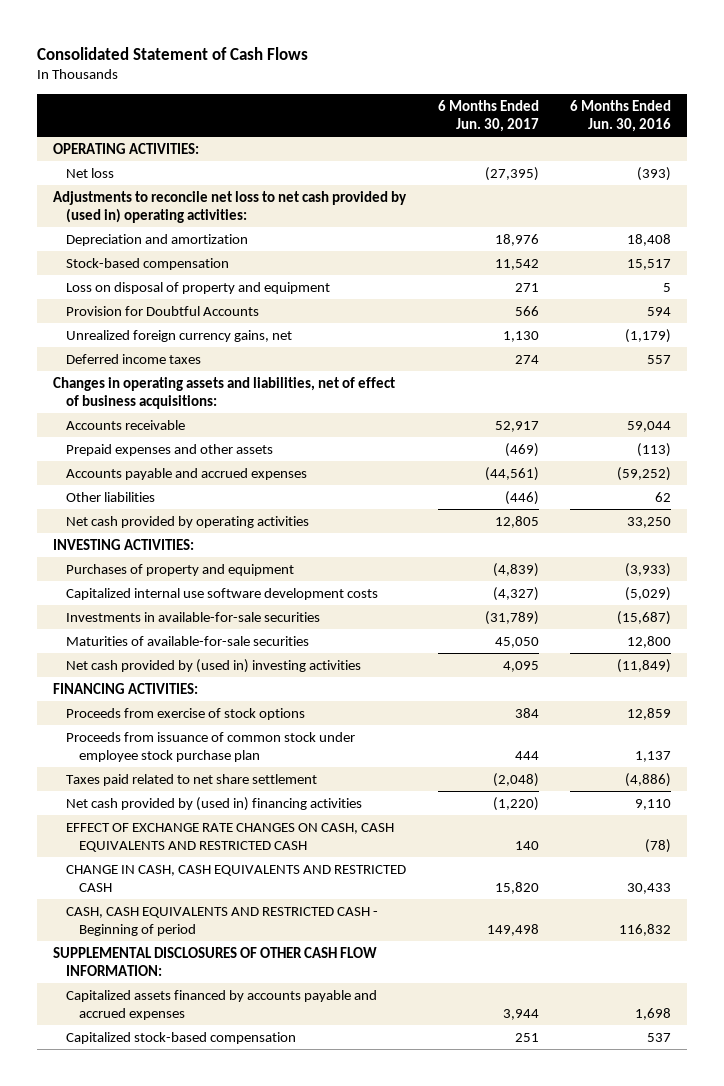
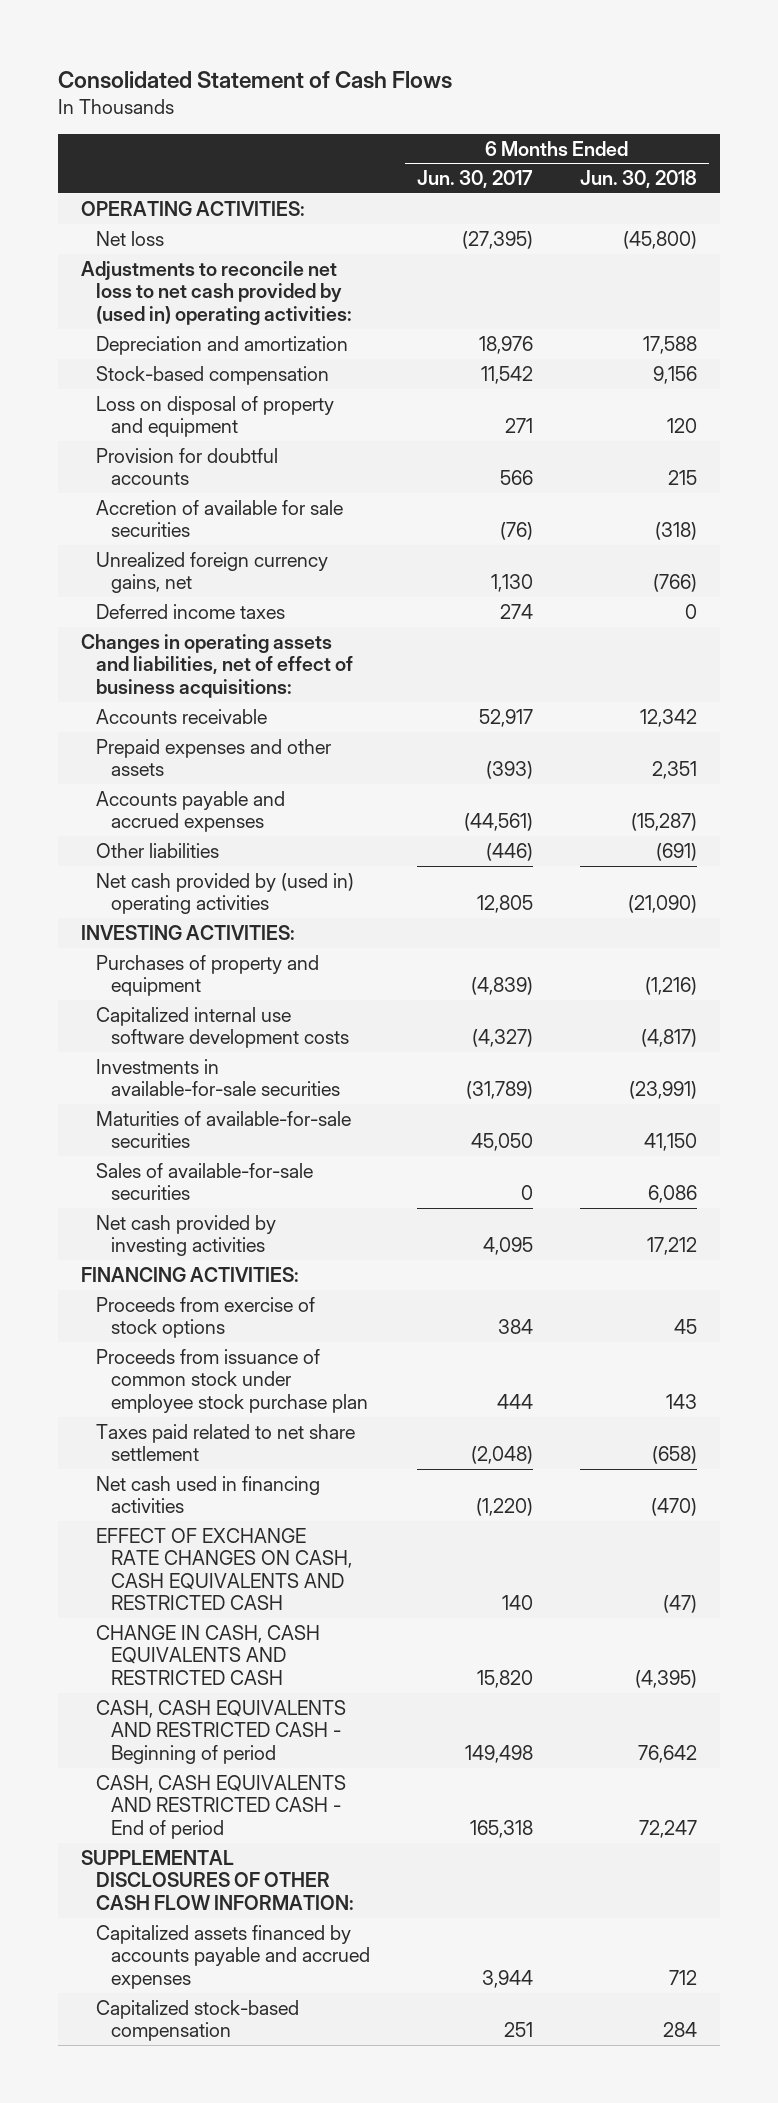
[570,99,672,132] 6 Months Ended Jun. 30, 2016 -> none
none -> [579,170,697,189] Jun. 30, 2018
[65,305,259,316] Provision for Doubtful Accounts -> [96,447,279,486] Provision for doubtful accounts
none -> [96,499,344,538] Accretion of available for sale securities
[504,442,539,457] (469) -> [485,761,533,780] (393)
[65,515,309,528] Net cash provided by operating activities -> [96,872,355,915] Net cash provided by (used in) operating activities
none -> [96,1162,314,1201] Sales of available-for-sale securities
[65,658,361,673] Net cash provided by (used in) investing activities -> [96,1214,277,1257] Net cash provided by investing activities
[65,796,362,811] Net cash provided by (used in) financing activities -> [96,1475,321,1514] Net cash used in financing activities
none -> [96,1774,347,1839] CASH, CASH EQUIVALENTS AND RESTRICTED CASH - End of period

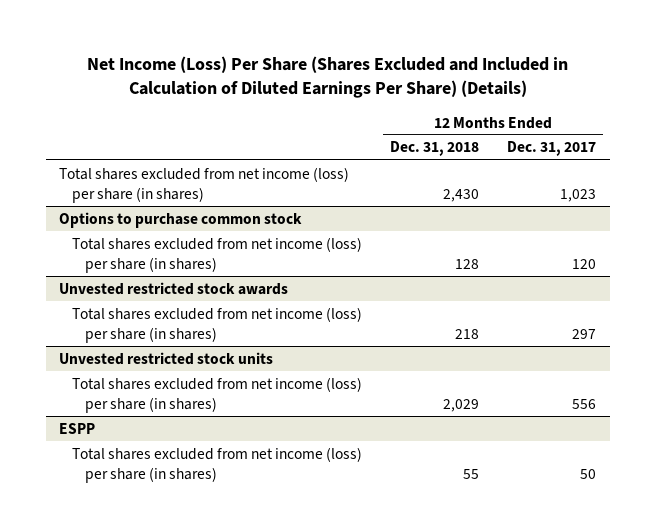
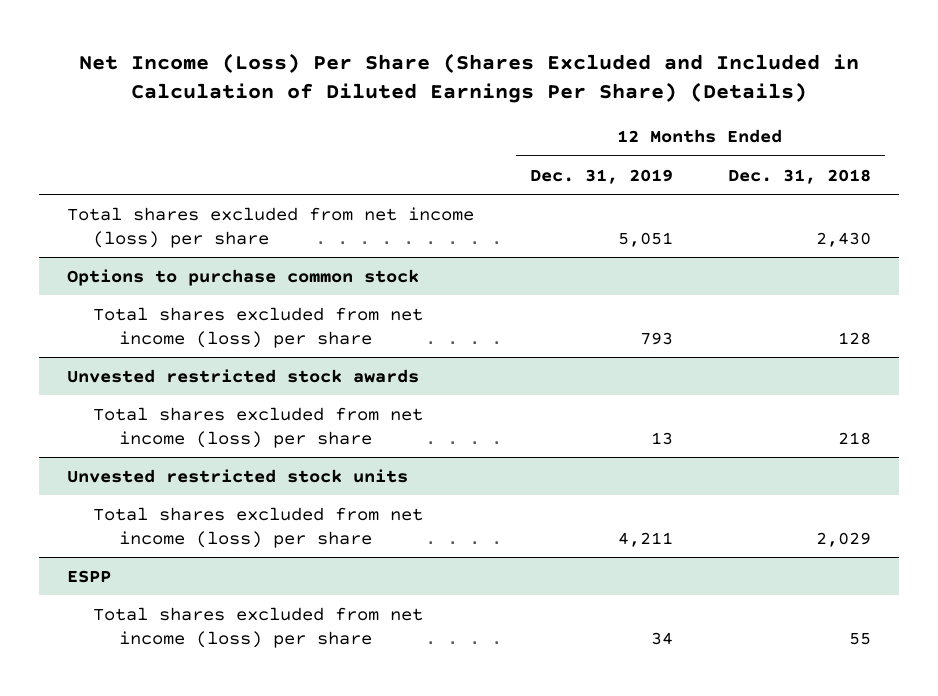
[506,141,596,157] Dec. 31, 2017 -> none
none -> [529,168,673,184] Dec. 31, 2019
[59,166,350,203] Total shares excluded from net income (loss) per share (in shares) -> [66,206,474,248] Total shares excluded from net income (loss) per share
[72,236,363,273] Total shares excluded from net income (loss) per share (in shares) -> [93,306,424,348] Total shares excluded from net income (loss) per share
[72,306,363,343] Total shares excluded from net income (loss) per share (in shares) -> [93,406,424,448] Total shares excluded from net income (loss) per share
[72,376,363,413] Total shares excluded from net income (loss) per share (in shares) -> [93,506,424,548] Total shares excluded from net income (loss) per share
[72,446,363,483] Total shares excluded from net income (loss) per share (in shares) -> [93,606,424,648] Total shares excluded from net income (loss) per share

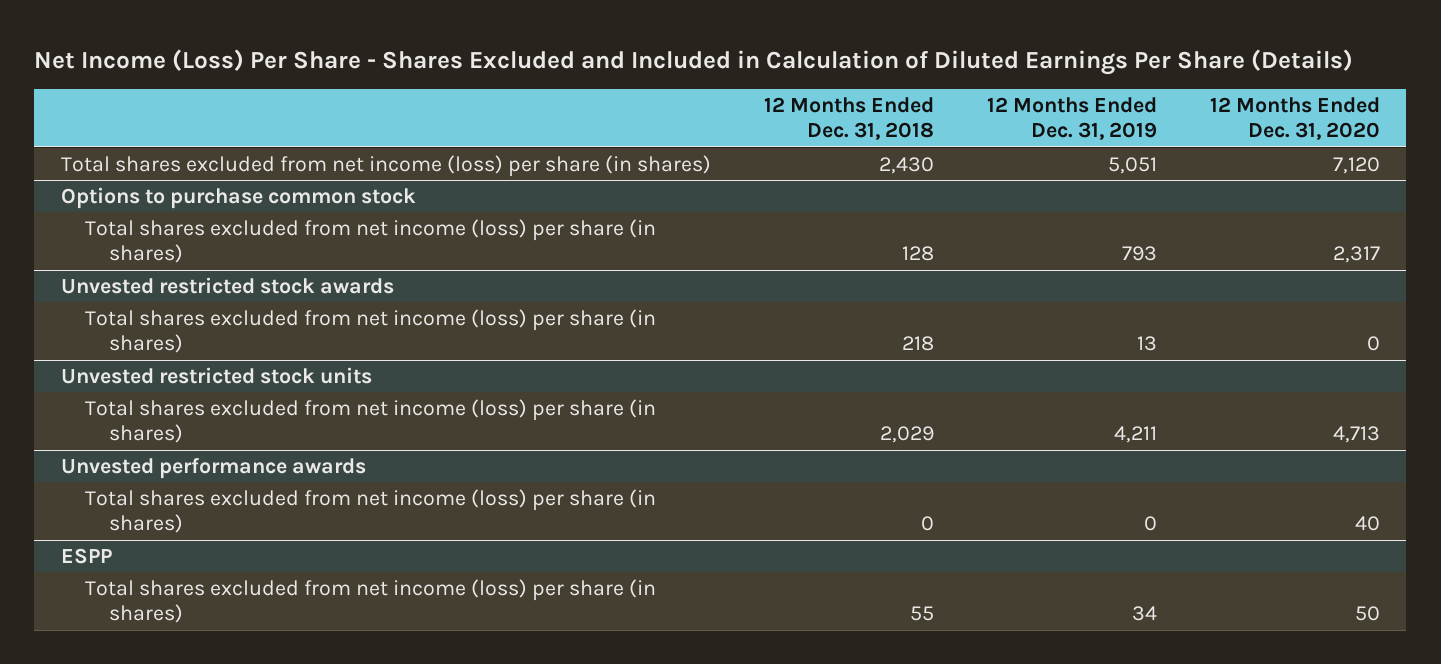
[79,52,860,104] Net Income (Loss) Per Share (Shares Excluded and Included in Calculation of Diluted Earnings Per Share) (Details) -> [34,48,1354,75] Net Income (Loss) Per Share - Shares Excluded and Included in Calculation of Diluted Earnings Per Share (Details)
none -> [1209,96,1380,141] 12 Months Ended Dec. 31, 2020
[66,206,474,248] Total shares excluded from net income (loss) per share -> [60,154,711,177] Total shares excluded from net income (loss) per share (in shares)
[93,306,424,348] Total shares excluded from net income (loss) per share -> [84,218,656,264] Total shares excluded from net income (loss) per share (in shares)
[93,406,424,448] Total shares excluded from net income (loss) per share -> [84,308,656,354] Total shares excluded from net income (loss) per share (in shares)
[93,506,424,548] Total shares excluded from net income (loss) per share -> [84,398,656,444] Total shares excluded from net income (loss) per share (in shares)
none -> [60,457,366,479] Unvested performance awards
none -> [84,488,656,534] Total shares excluded from net income (loss) per share (in shares)
[93,606,424,648] Total shares excluded from net income (loss) per share -> [84,578,656,624] Total shares excluded from net income (loss) per share (in shares)

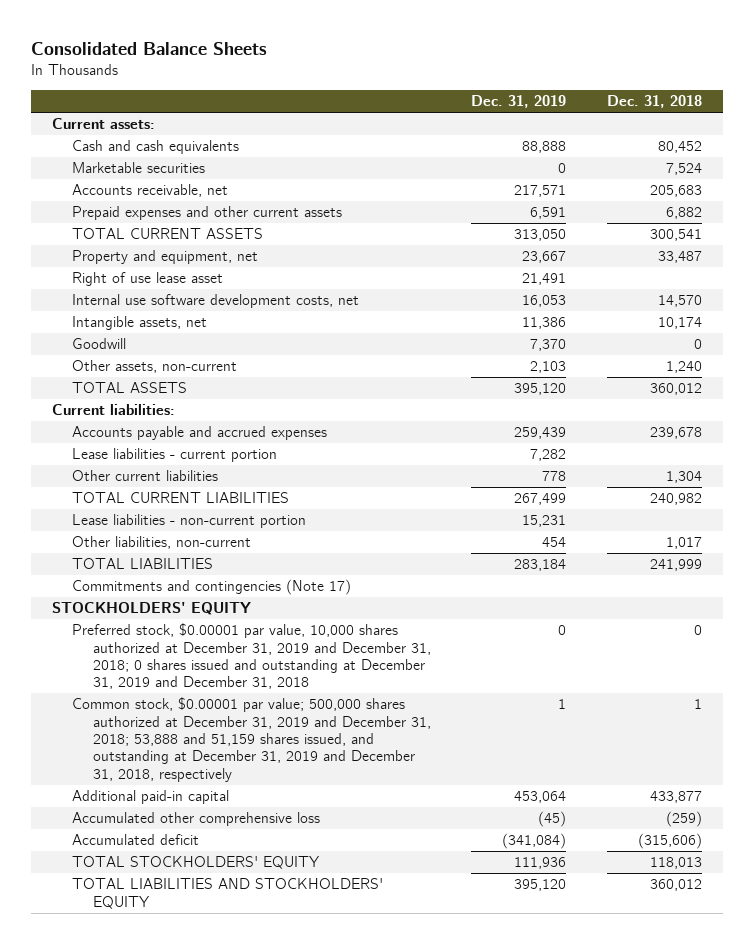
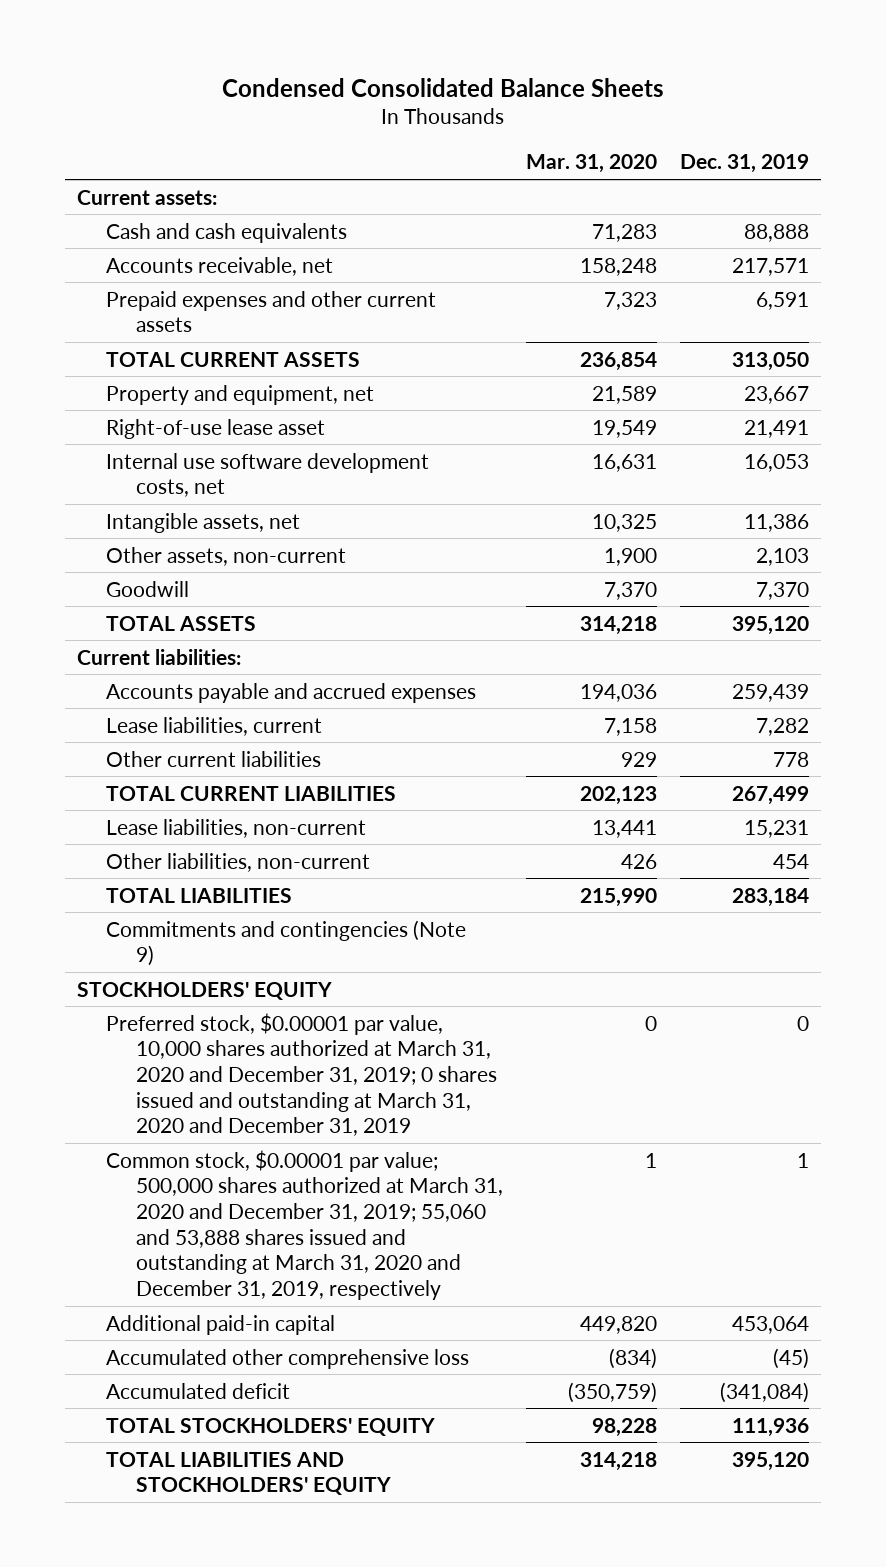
[31,41,268,55] Consolidated Balance Sheets -> [221,77,664,97] Condensed Consolidated Balance Sheets
[607,95,703,109] Dec. 31, 2018 -> none
none -> [526,154,658,174] Mar. 31, 2020
[72,162,206,174] Marketable securities -> none
[72,272,224,287] Right of use lease asset -> [106,418,326,439] Right-of-use lease asset
[72,338,127,350] Goodwill -> [106,580,190,597] Goodwill
[72,448,278,463] Lease liabilities - current portion -> [106,716,323,736] Lease liabilities, current
[72,514,307,529] Lease liabilities - non-current portion -> [106,818,367,838] Lease liabilities, non-current
[72,579,352,596] Commitments and contingencies (Note 17) -> [106,919,467,967] Commitments and contingencies (Note 9)
[72,623,431,690] Preferred stock, $0.00001 par value, 10,000 shares authorized at December 31, 2019 and December 31, 2018; 0 shares issued and outstanding at December 31, 2019 and December 31, 2018 -> [106,1012,498,1137] Preferred stock, $0.00001 par value, 10,000 shares authorized at March 31, 2020 and December 31, 2019; 0 shares issued and outstanding at March 31, 2020 and December 31, 2019
[72,697,431,782] Common stock, $0.00001 par value; 500,000 shares authorized at December 31, 2019 and December 31, 2018; 53,888 and 51,159 shares issued, and outstanding at December 31, 2019 and December 31, 2018, respectively -> [106,1149,504,1301] Common stock, $0.00001 par value; 500,000 shares authorized at March 31, 2020 and December 31, 2019; 55,060 and 53,888 shares issued and outstanding at March 31, 2020 and December 31, 2019, respectively

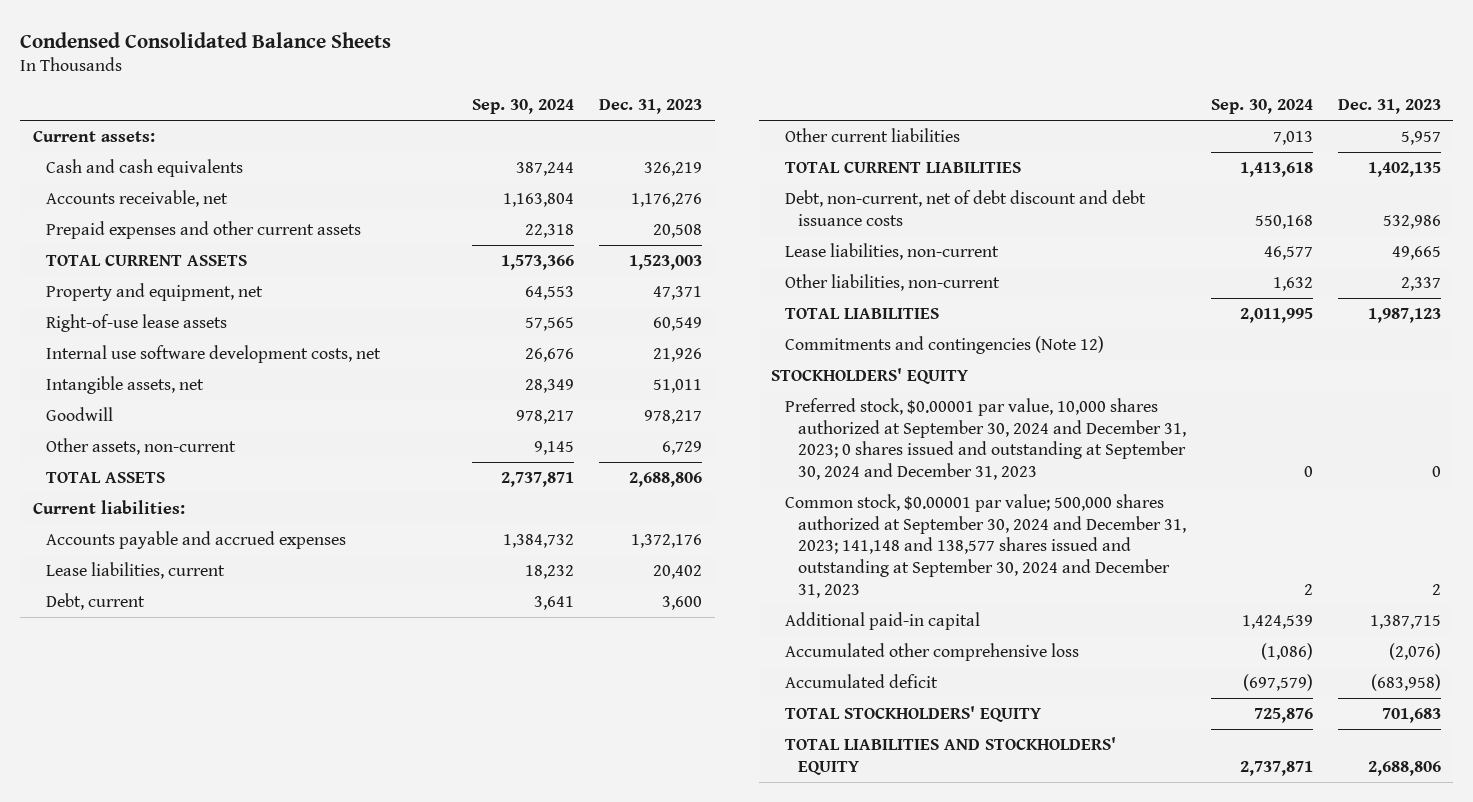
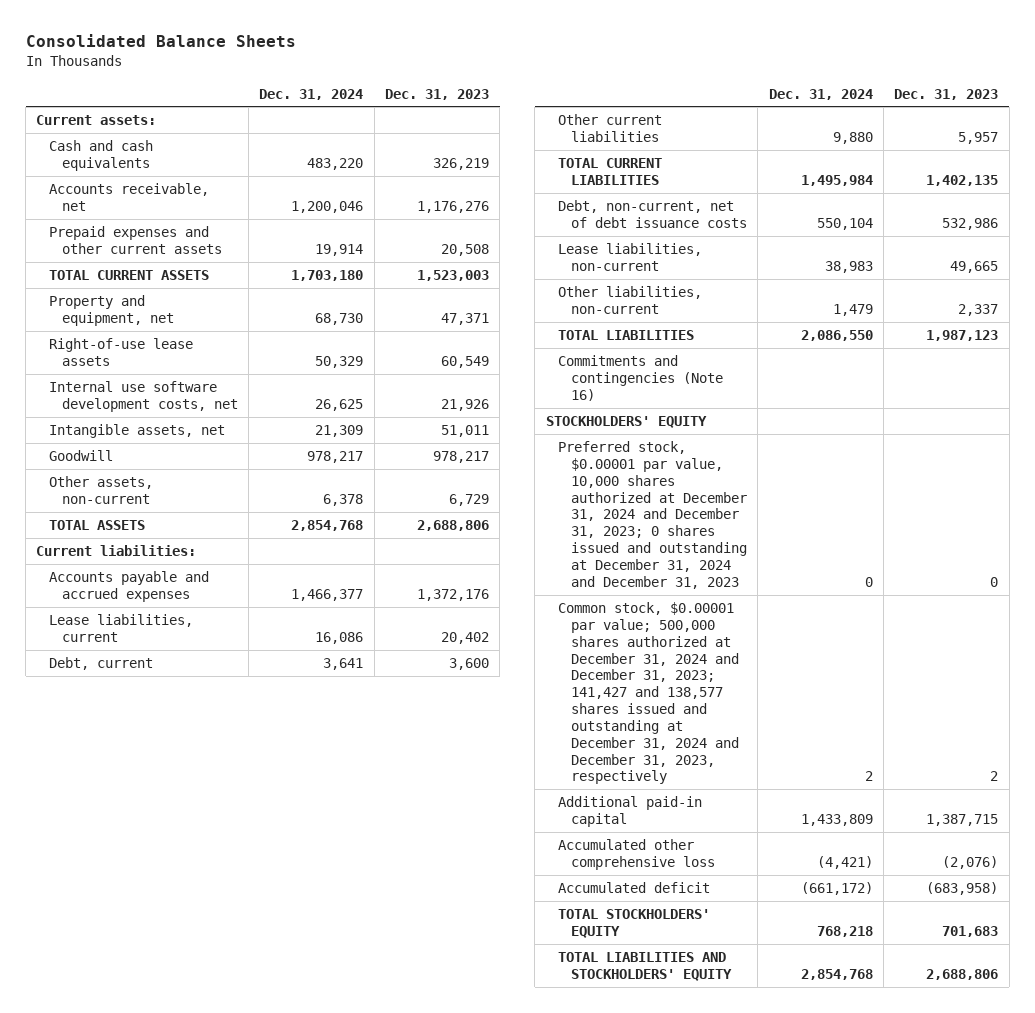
[20,31,392,48] Condensed Consolidated Balance Sheets -> [25,34,296,48] Consolidated Balance Sheets
[472,99,575,115] Sep. 30, 2024 -> none
none -> [259,88,364,100] Dec. 31, 2024
[784,190,1146,226] Debt, non-current, net of debt discount and debt issuance costs -> [558,200,747,228] Debt, non-current, net of debt issuance costs
[784,336,1104,355] Commitments and contingencies (Note 12) -> [558,355,723,401] Commitments and contingencies (Note 16)
[784,398,1187,480] Preferred stock, $0.00001 par value, 10,000 shares authorized at September 30, 2024 and December 31, 2023; 0 shares issued and outstanding at September 30, 2024 and December 31, 2023 -> [558,441,747,589] Preferred stock, $0.00001 par value, 10,000 shares authorized at December 31, 2024 and December 31, 2023; 0 shares issued and outstanding at December 31, 2024 and December 31, 2023
[784,494,1187,598] Common stock, $0.00001 par value; 500,000 shares authorized at September 30, 2024 and December 31, 2023; 141,148 and 138,577 shares issued and outstanding at September 30, 2024 and December 31, 2023 -> [558,602,739,785] Common stock, $0.00001 par value; 500,000 shares authorized at December 31, 2024 and December 31, 2023; 141,427 and 138,577 shares issued and outstanding at December 31, 2024 and December 31, 2023, respectively

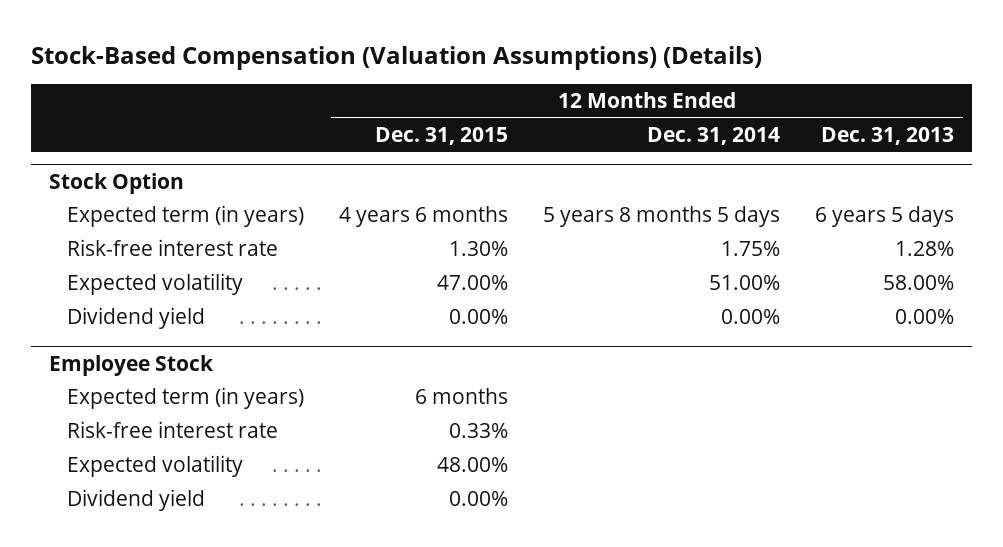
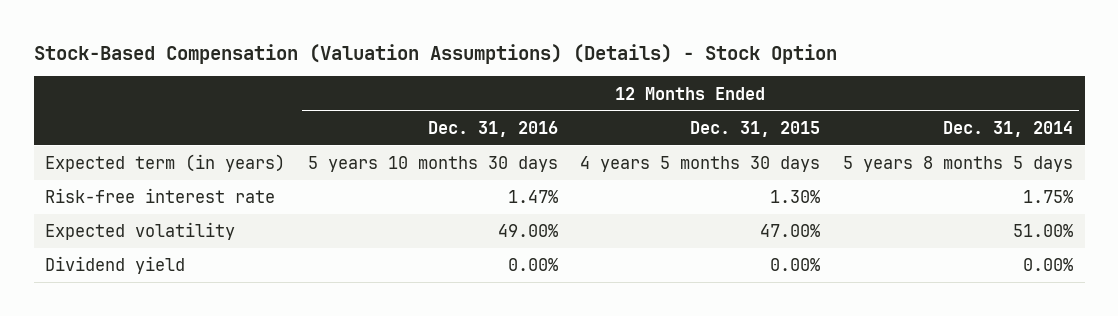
[31,45,763,70] Stock-Based Compensation (Valuation Assumptions) (Details) -> [33,43,837,64] Stock-Based Compensation (Valuation Assumptions) (Details) - Stock Option
[821,127,955,146] Dec. 31, 2013 -> none
none -> [427,120,558,137] Dec. 31, 2016
[48,172,184,194] Stock Option -> none
[339,206,509,228] 4 years 6 months -> [580,156,821,173] 4 years 5 months 30 days
[48,354,214,376] Employee Stock -> none
[67,387,305,410] Expected term (in years) -> none
[67,421,279,439] Risk-free interest rate -> none
[67,455,244,478] Expected volatility -> none
[67,489,206,512] Dividend yield -> none

